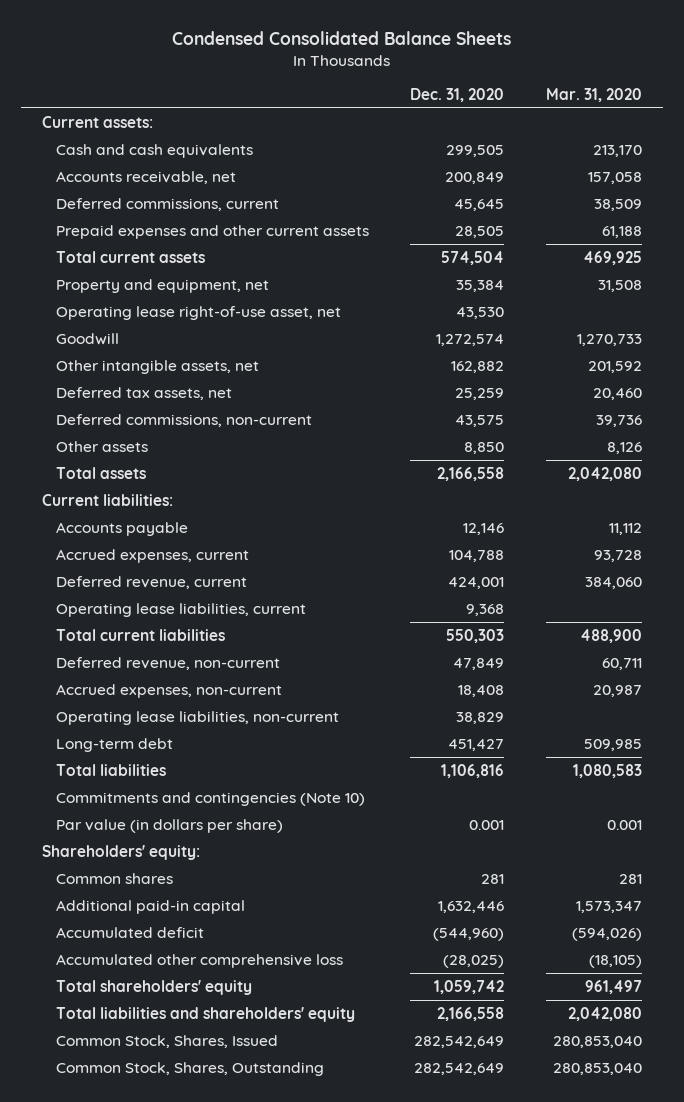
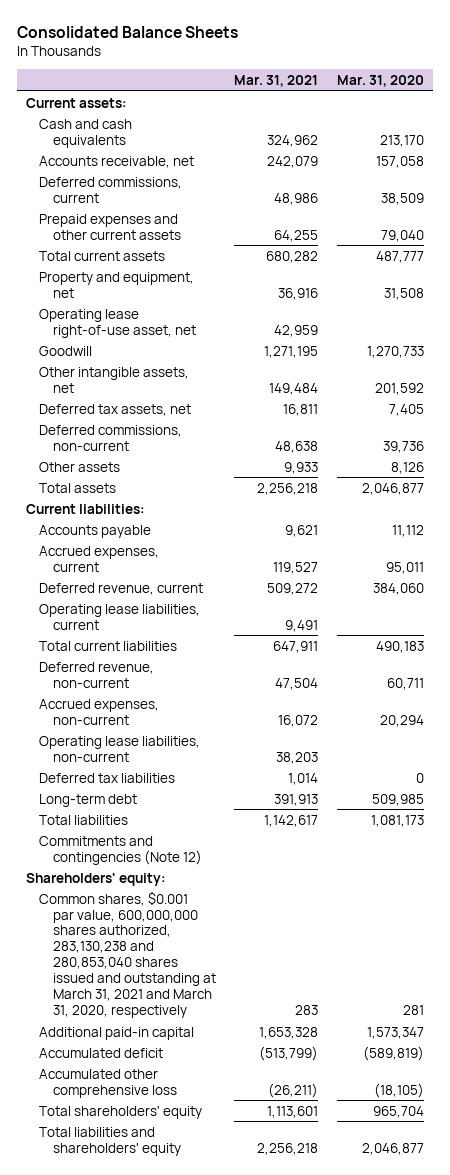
[171,30,511,45] Condensed Consolidated Balance Sheets -> [16,25,238,38] Consolidated Balance Sheets
[410,87,505,102] Dec. 31, 2020 -> none
none -> [234,74,319,87] Mar. 31, 2021
[601,225,642,238] 61,188 -> [380,229,424,242] 79,040
[582,250,642,265] 469,925 -> [375,250,424,263] 487,777
[592,387,642,400] 20,460 -> [388,403,424,416] 7,405
[567,466,642,481] 2,042,080 -> [361,482,424,495] 2,046,877
[593,549,642,562] 93,728 -> [385,561,424,574] 95,011
[579,628,642,643] 488,900 -> [375,640,424,653] 490,183
[592,684,642,697] 20,987 -> [379,714,424,727] 20,294
none -> [39,772,176,783] Deferred tax liabilities
[55,818,283,833] Par value (in dollars per share) -> none
[572,763,642,778] 1,080,583 -> [370,814,424,827] 1,081,173
[55,791,365,806] Commitments and contingencies (Note 10) -> [39,835,202,865] Commitments and contingencies (Note 12)
[55,872,173,884] Common shares -> [39,890,216,1019] Common shares, $0.001 par value, 600,000,000 shares authorized, 283,130,238 and 280,853,040 shares issued and outstanding at March 31, 2021 and March 31, 2020, respectively
[571,927,642,941] (594,026) -> [362,1045,424,1061] (589,819)
[55,1034,278,1048] Common Stock, Shares, Issued -> none
[55,1061,324,1076] Common Stock, Shares, Outstanding -> none
[584,979,642,994] 961,497 -> [372,1105,424,1118] 965,704
[567,1006,642,1021] 2,042,080 -> [361,1142,424,1155] 2,046,877

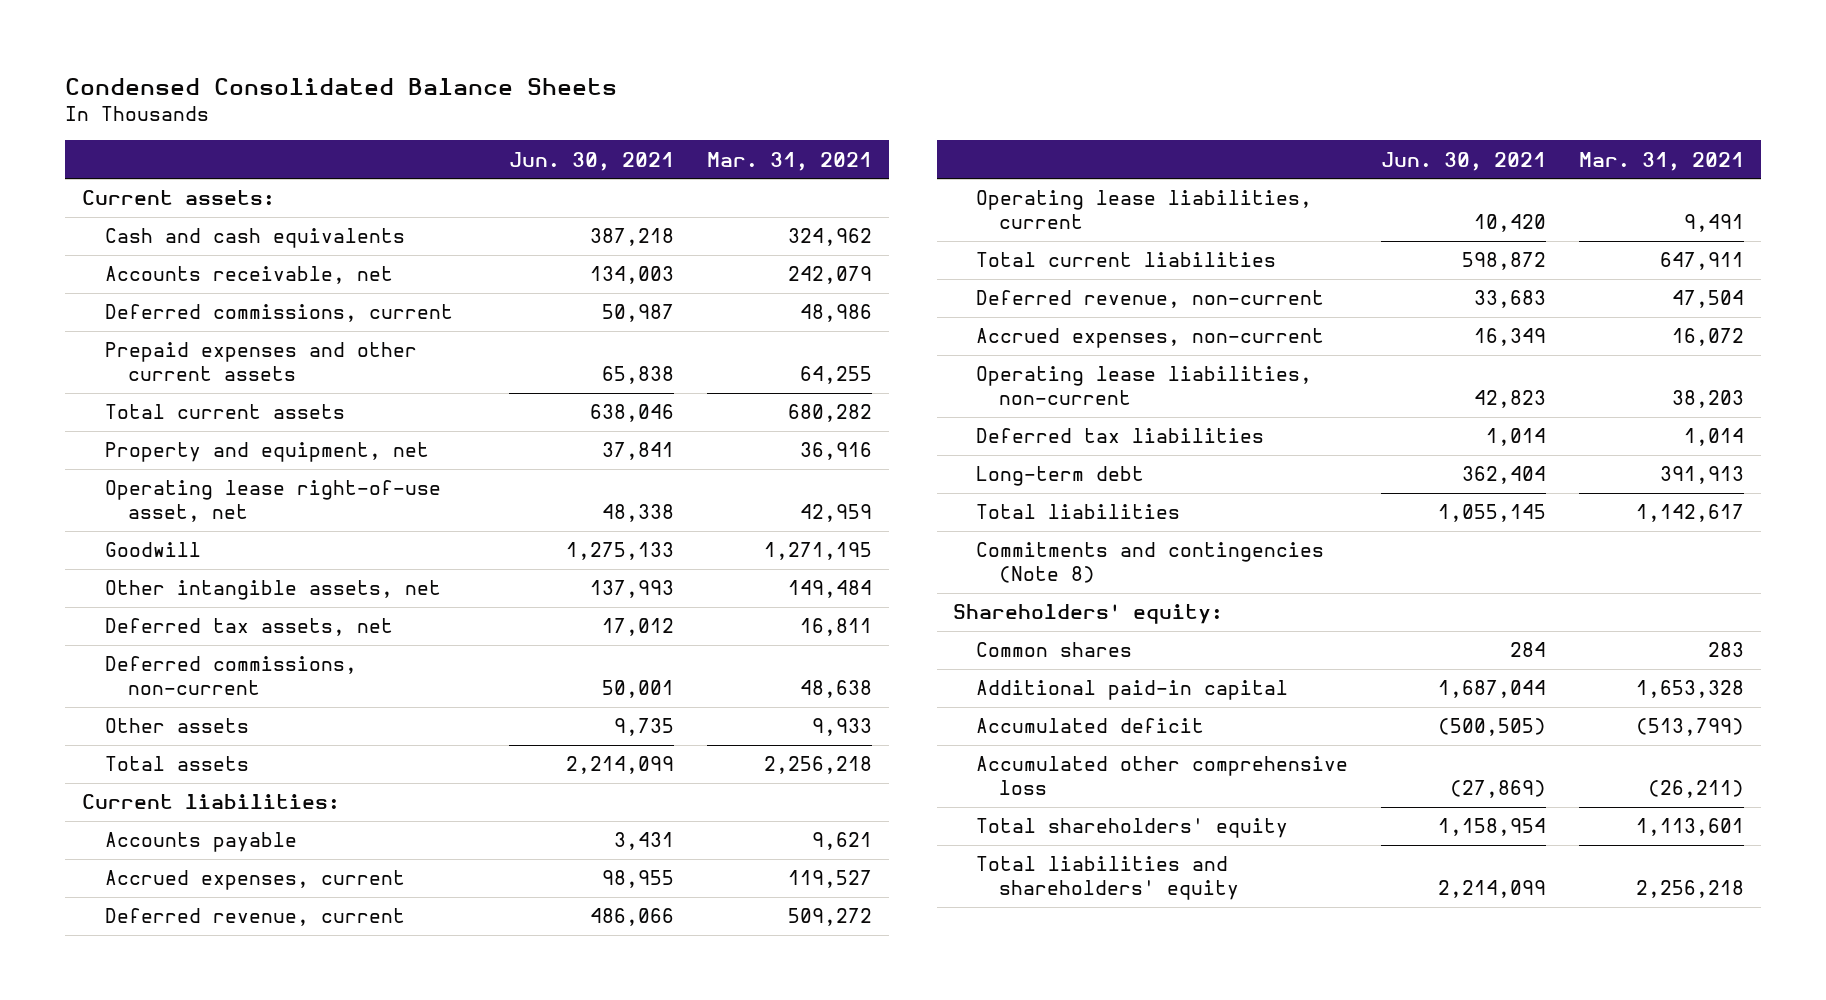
[16,25,238,38] Consolidated Balance Sheets -> [65,77,618,95] Condensed Consolidated Balance Sheets
[336,74,424,87] Mar. 31, 2020 -> none
none -> [509,151,675,171] Jun. 30, 2021
[39,835,202,865] Commitments and contingencies (Note 12) -> [976,542,1325,583] Commitments and contingencies (Note 8)
[39,890,216,1019] Common shares, $0.001 par value, 600,000,000 shares authorized, 283,130,238 and 280,853,040 shares issued and outstanding at March 31, 2021 and March 31, 2020, respectively -> [976,642,1133,658] Common shares

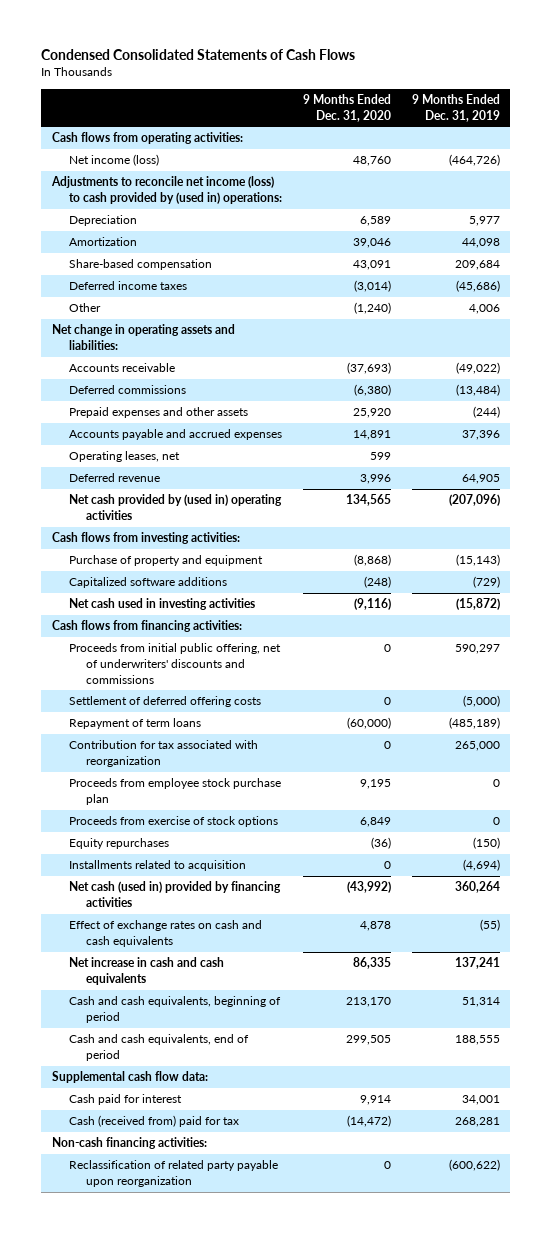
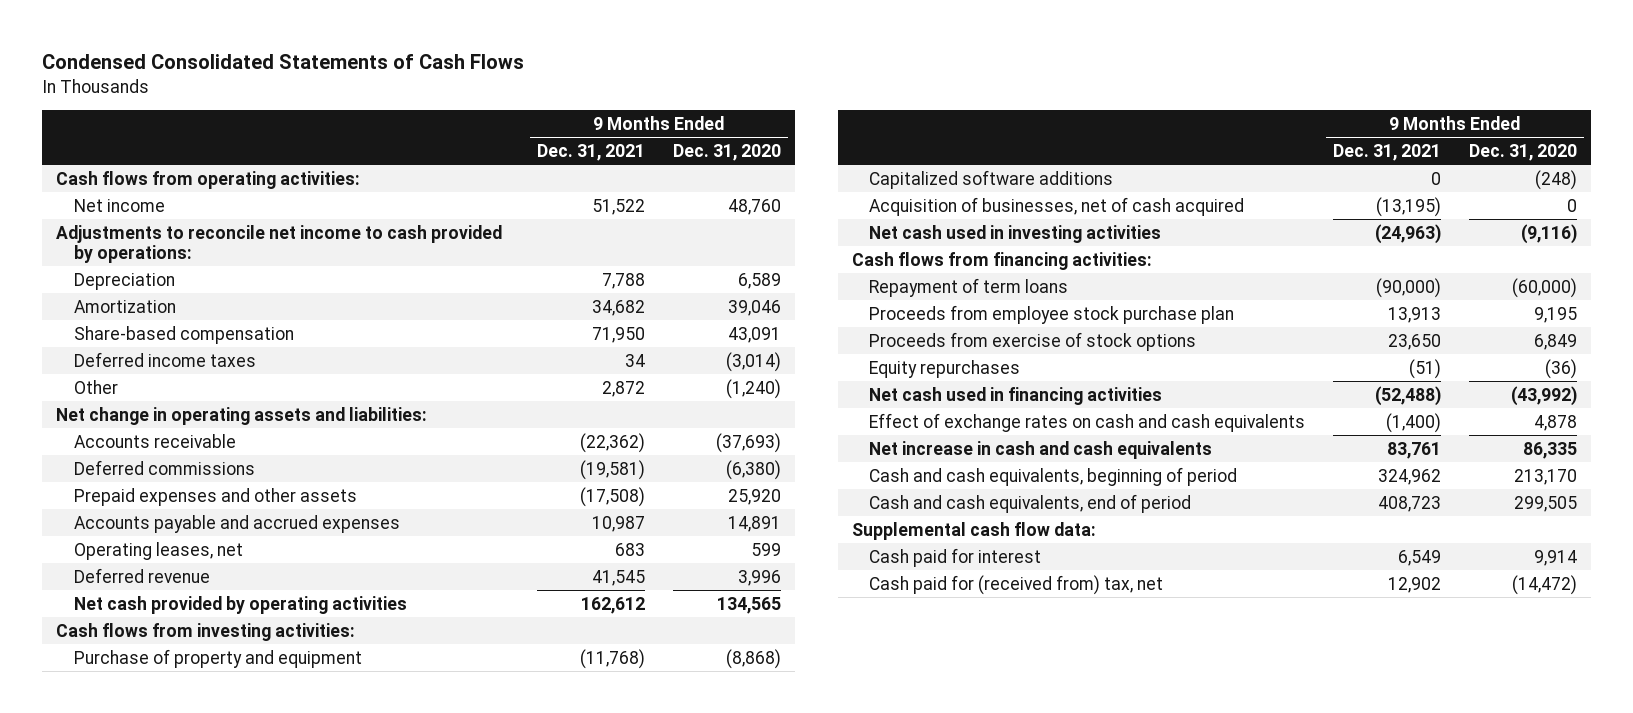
[411,94,500,122] 9 Months Ended Dec. 31, 2019 -> none
none -> [537,143,646,161] Dec. 31, 2021
[68,154,159,167] Net income (loss) -> [73,198,165,212] Net income
[50,176,282,205] Adjustments to reconcile net income (loss) to cash provided by (used in) operations: -> [56,224,503,263] Adjustments to reconcile net income to cash provided by operations:
[68,494,282,521] Net cash provided by (used in) operating activities -> [73,595,407,614] Net cash provided by operating activities
none -> [869,196,1245,216] Acquisition of businesses, net of cash acquired
[68,643,281,684] Proceeds from initial public offering, net of underwriters' discounts and commissions -> none
[68,696,261,708] Settlement of deferred offering costs -> none
[68,740,258,768] Contribution for tax associated with reorganization -> none
[68,860,246,872] Installments related to acquisition -> none
[68,881,281,908] Net cash (used in) provided by financing activities -> [869,386,1163,405] Net cash used in financing activities
[51,1137,207,1150] Non-cash financing activities: -> none
[68,1160,278,1188] Reclassification of related party payable upon reorganization -> none
[68,1115,239,1128] Cash (received from) paid for tax -> [869,574,1164,595] Cash paid for (received from) tax, net

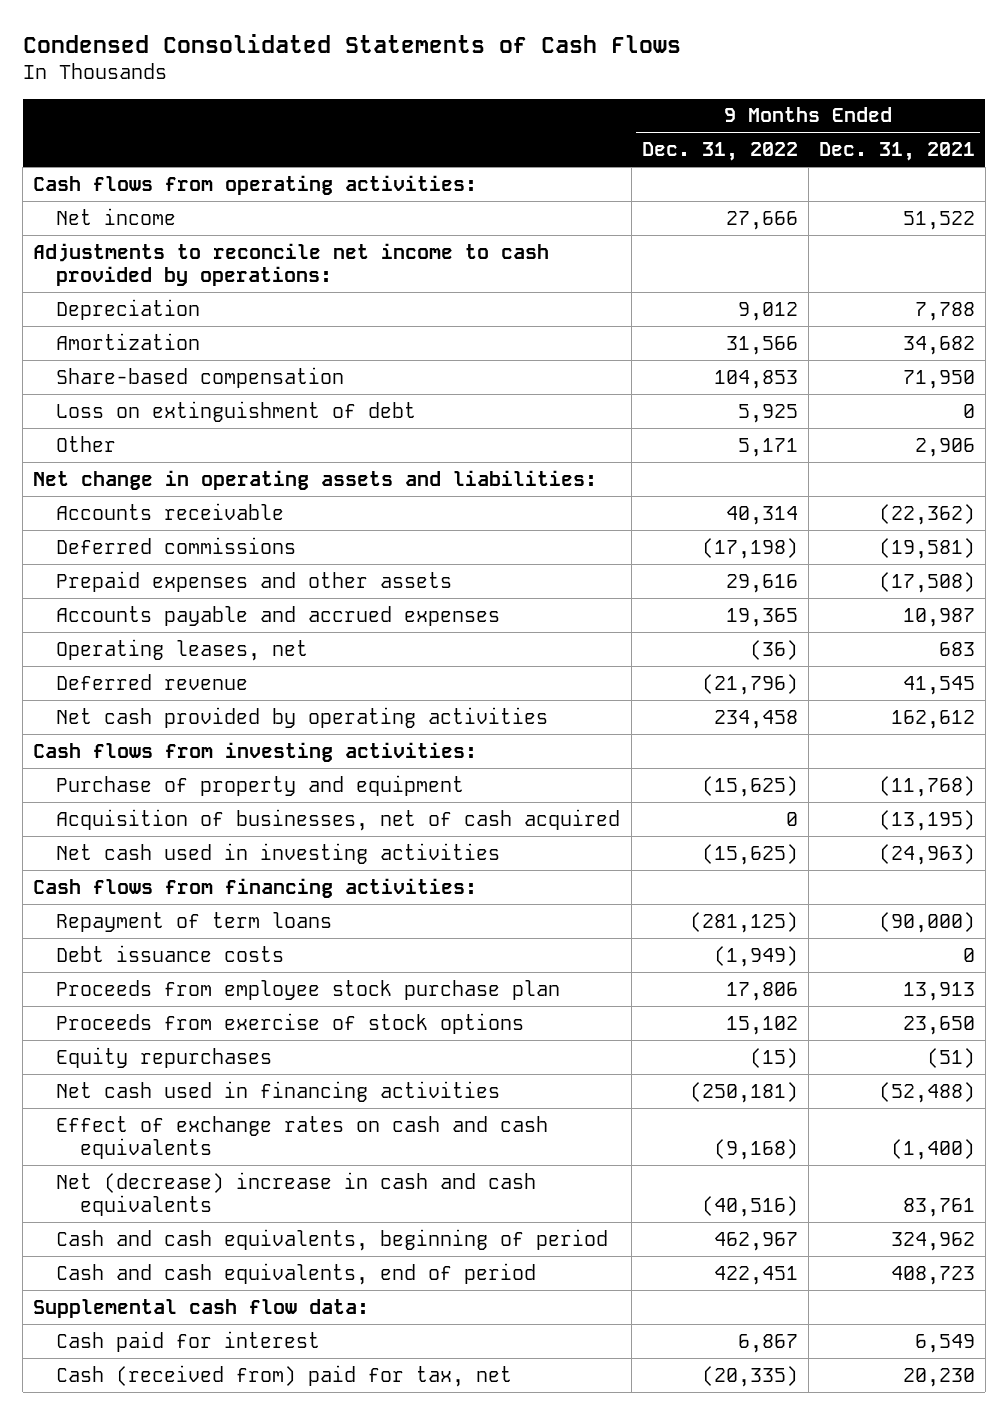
[672,143,781,161] Dec. 31, 2020 -> none
none -> [641,142,798,162] Dec. 31, 2022
[73,351,256,367] Deferred income taxes -> none
none -> [56,400,417,422] Loss on extinguishment of debt
[602,380,646,397] 2,872 -> [914,437,975,457] 2,906
[869,169,1114,189] Capitalized software additions -> none
none -> [56,944,285,962] Debt issuance costs
[869,440,1213,459] Net increase in cash and cash equivalents -> [56,1171,537,1216] Net (decrease) increase in cash and cash equivalents
[869,574,1164,595] Cash paid for (received from) tax, net -> [56,1364,513,1387] Cash (received from) paid for tax, net
[1387,576,1441,593] 12,902 -> [902,1367,975,1387] 20,230

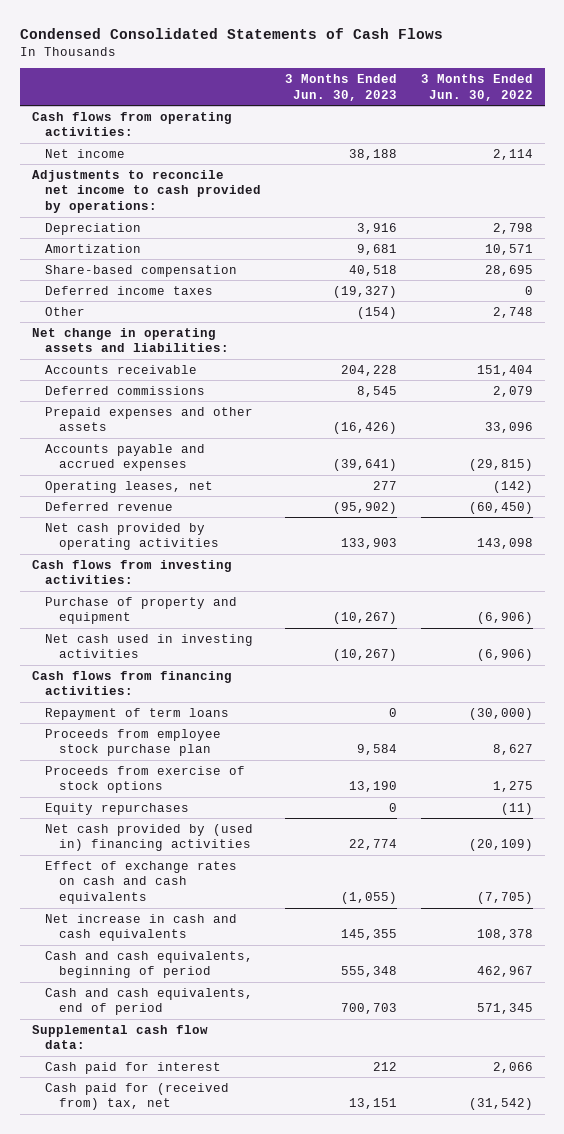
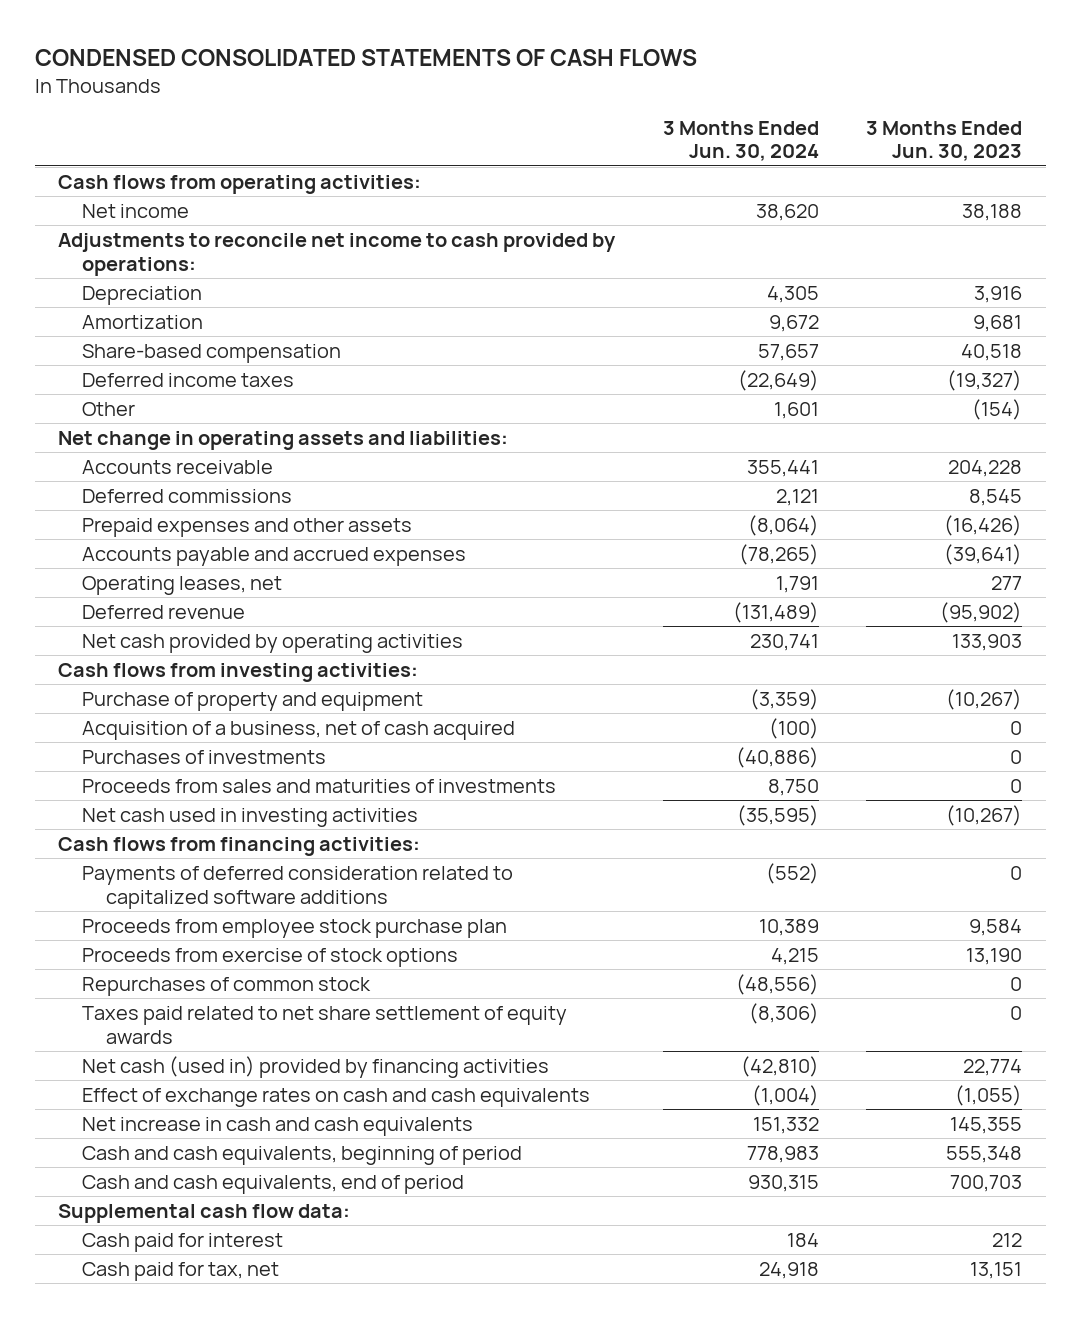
[19,28,443,40] Condensed Consolidated Statements of Cash Flows -> [34,48,697,66] CONDENSED CONSOLIDATED STATEMENTS OF CASH FLOWS
[420,74,533,101] 3 Months Ended Jun. 30, 2022 -> none
none -> [662,120,819,162] 3 Months Ended Jun. 30, 2024
none -> [82,720,516,740] Acquisition of a business, net of cash acquired
none -> [82,749,327,764] Purchases of investments
none -> [82,778,557,793] Proceeds from sales and maturities of investments
[45,707,230,720] Repayment of term loans -> none
none -> [82,865,514,909] Payments of deferred consideration related to capitalized software additions
[45,802,190,815] Equity repurchases -> [82,976,372,996] Repurchases of common stock
none -> [82,1005,568,1044] Taxes paid related to net share settlement of equity awards
[45,823,254,852] Net cash provided by (used in) financing activities -> [82,1055,550,1078] Net cash (used in) provided by financing activities
[45,1082,230,1111] Cash paid for (received from) tax, net -> [82,1261,280,1281] Cash paid for tax, net

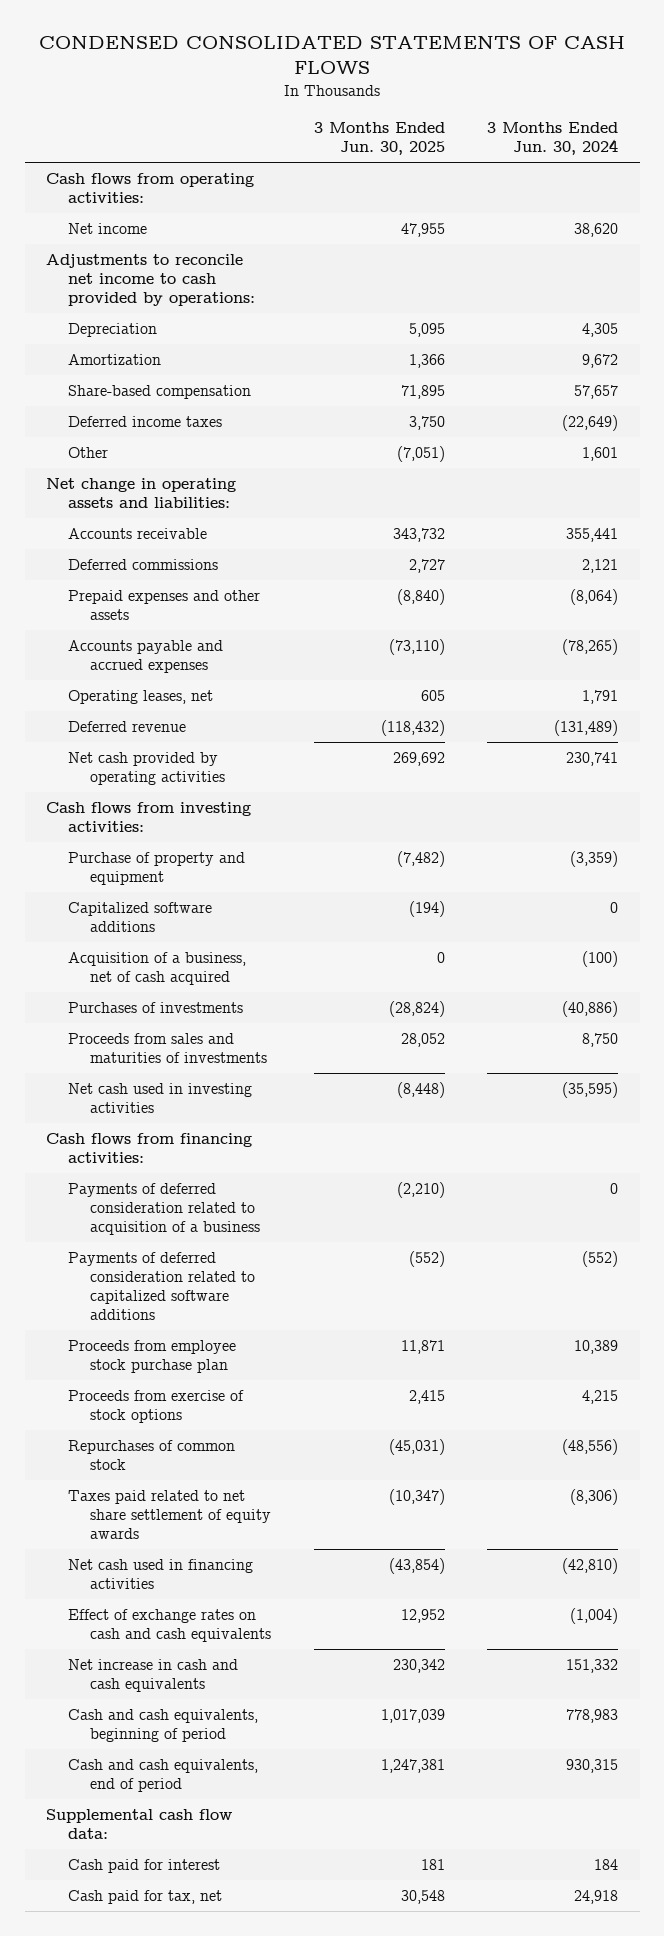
[866,120,1023,162] 3 Months Ended Jun. 30, 2023 -> none
none -> [313,122,445,156] 3 Months Ended Jun. 30, 2025
none -> [67,902,212,933] Capitalized software additions
none -> [67,1183,260,1236] Payments of deferred consideration related to acquisition of a business
[82,1055,550,1078] Net cash (used in) provided by financing activities -> [67,1559,253,1590] Net cash used in financing activities

